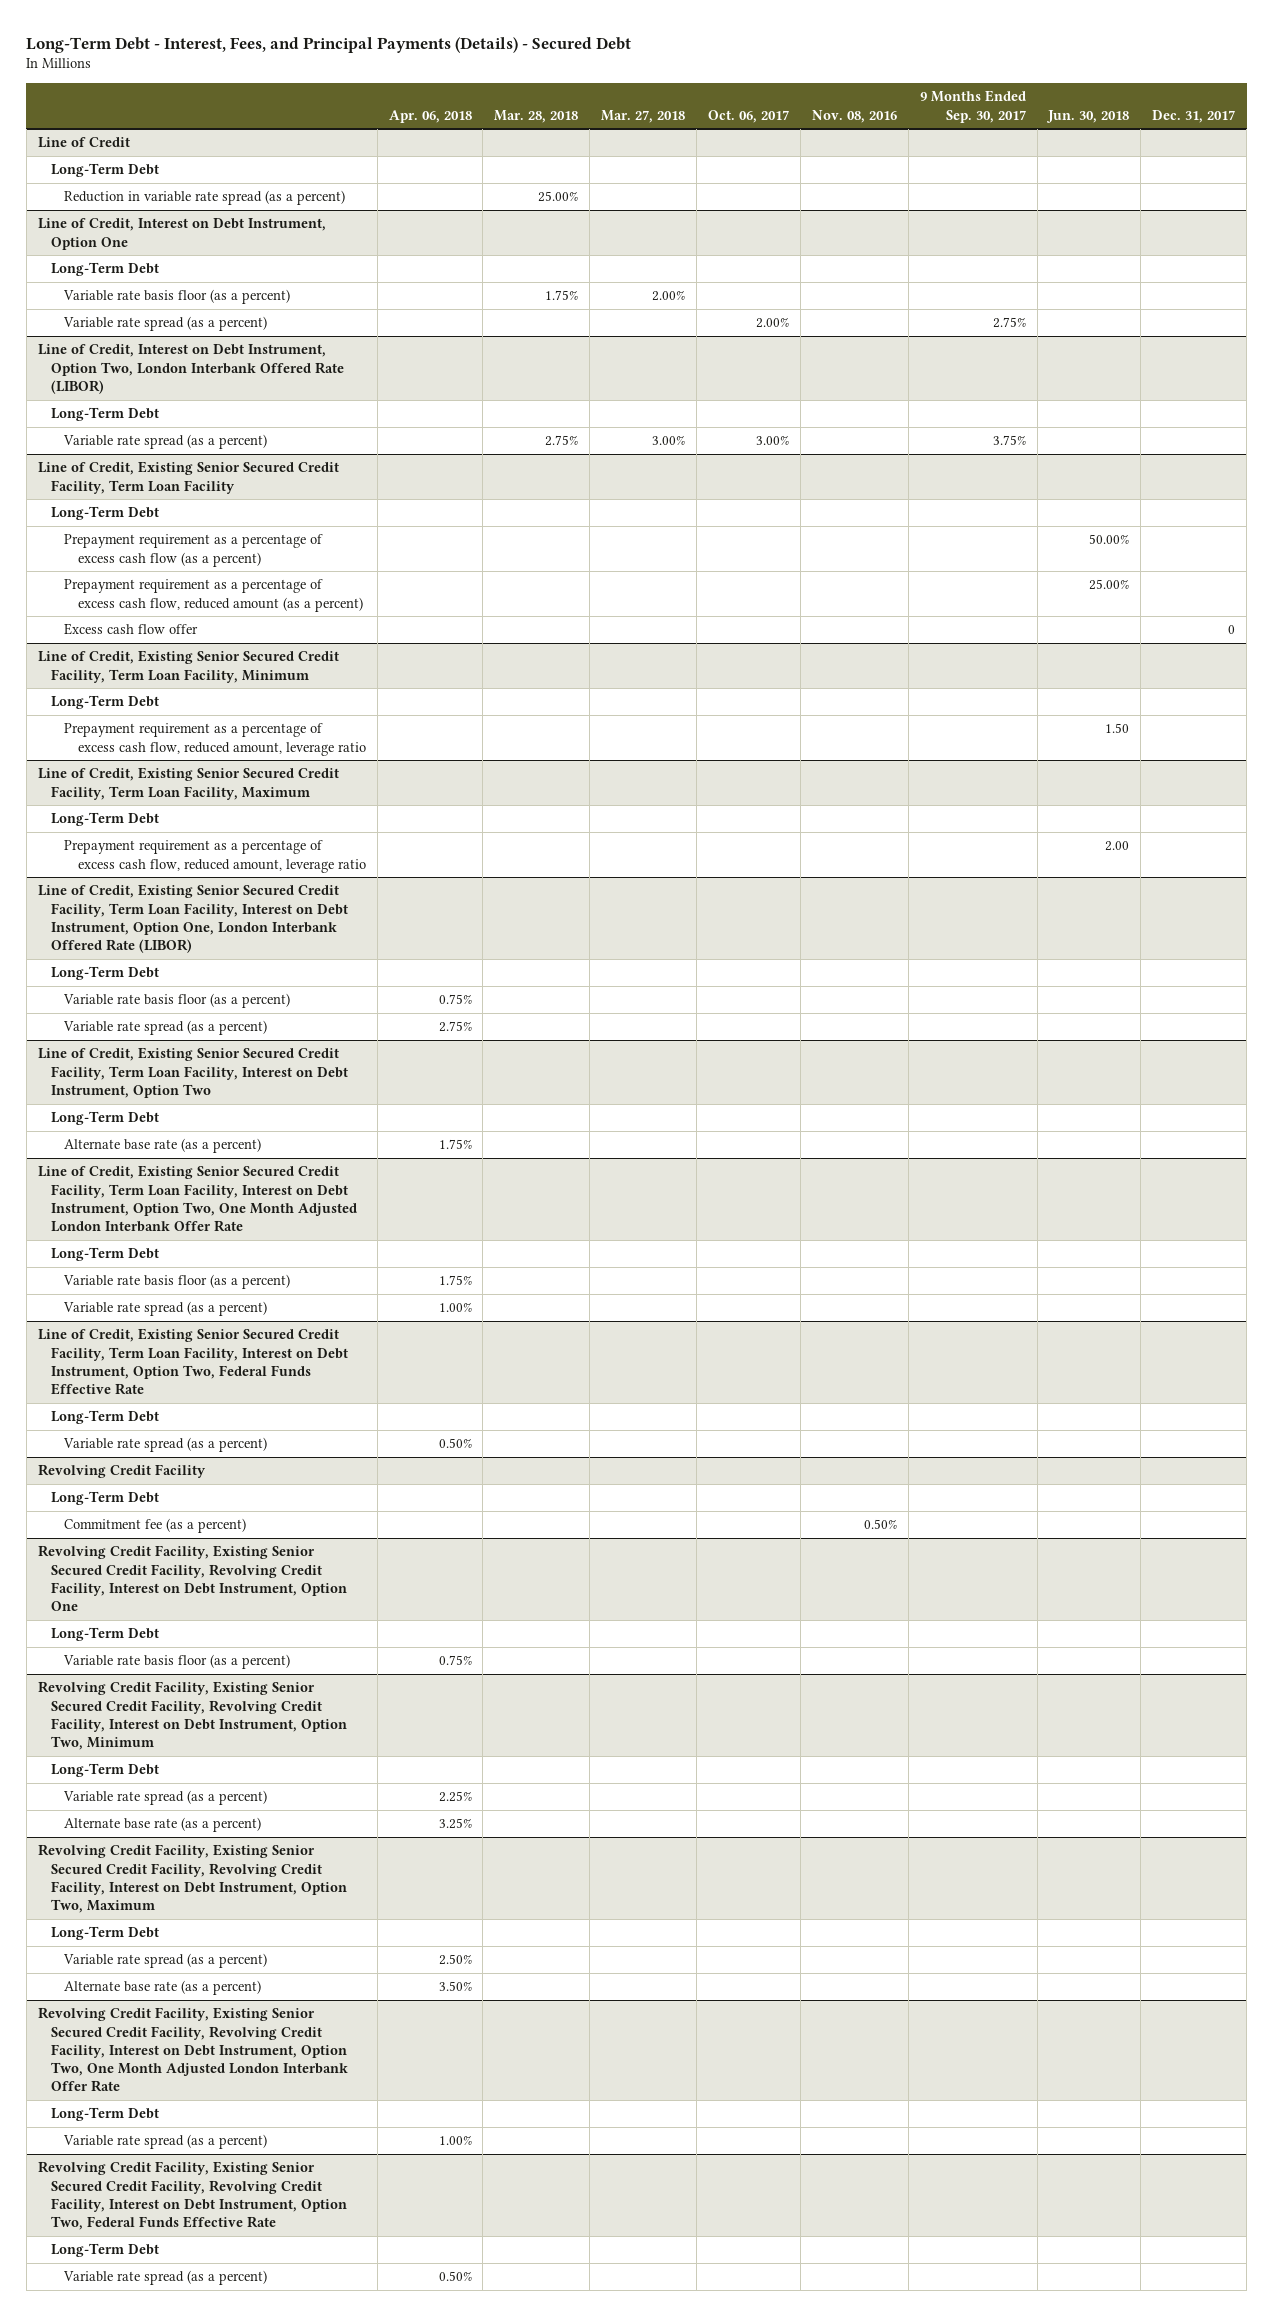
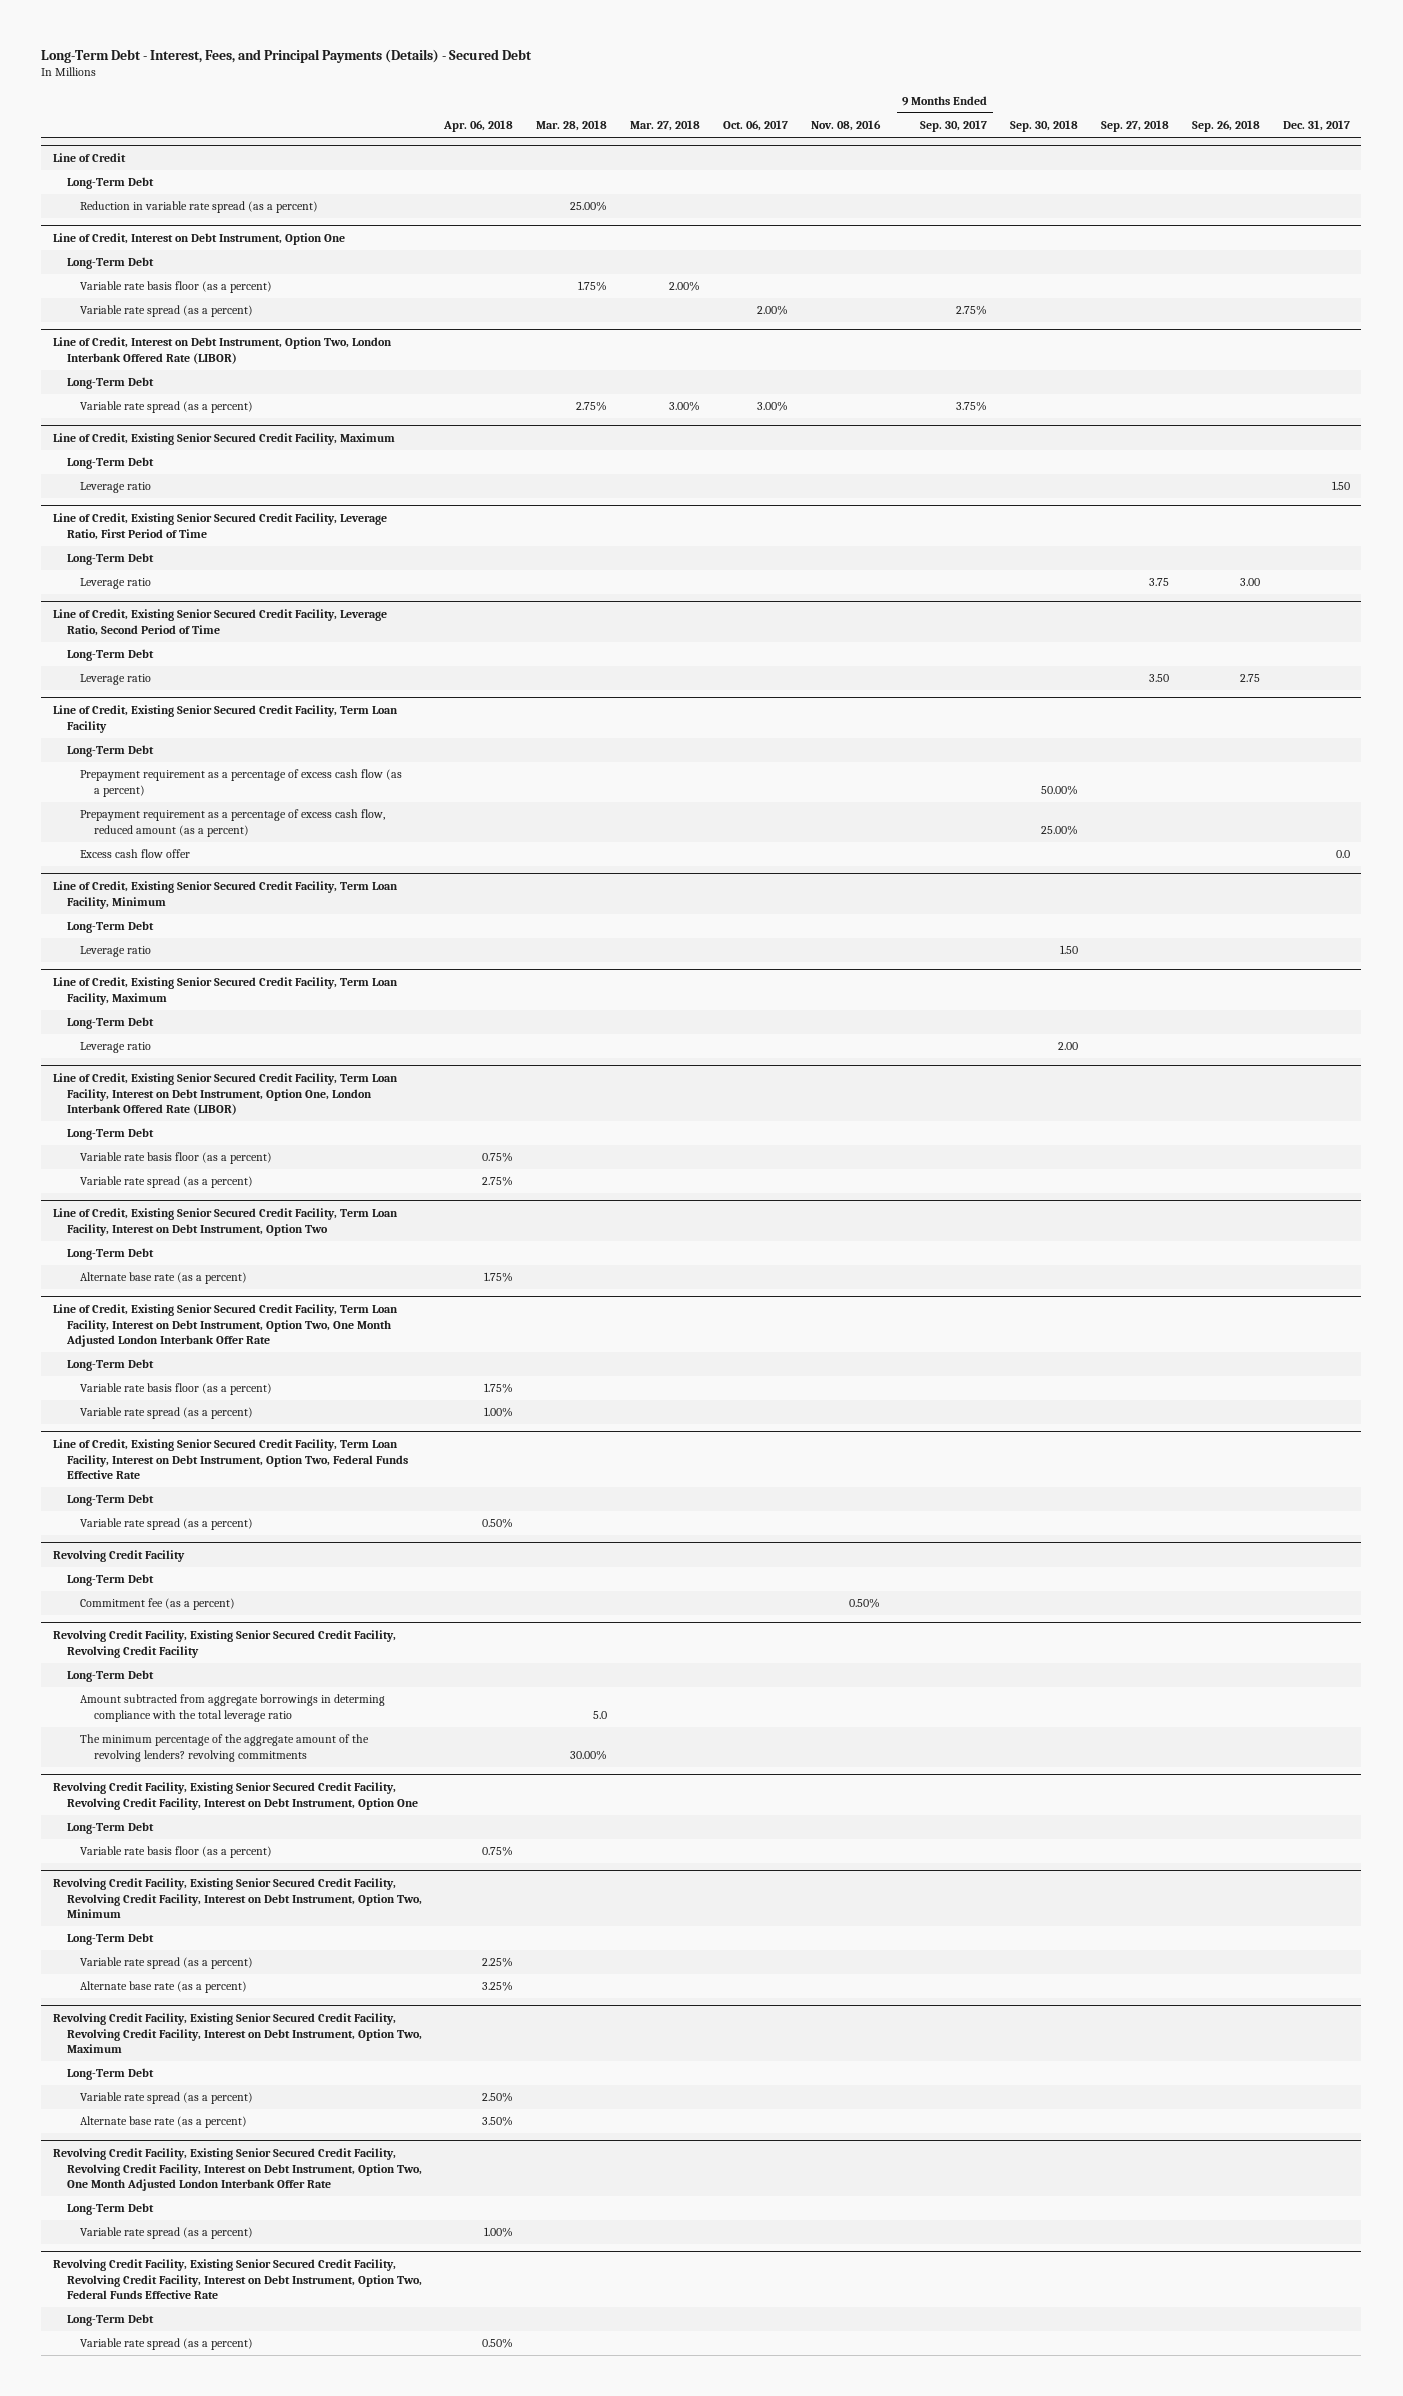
[1046,109,1130,123] Jun. 30, 2018 -> none
none -> [1010,120,1079,133] Sep. 30, 2018
none -> [1101,120,1170,133] Sep. 27, 2018
none -> [1191,120,1260,133] Sep. 26, 2018
none -> [52,433,395,446] Line of Credit, Existing Senior Secured Credit Facility, Maximum
none -> [66,457,154,470] Long-Term Debt
none -> [80,482,152,494] Leverage ratio
none -> [52,513,387,540] Line of Credit, Existing Senior Secured Credit Facility, Leverage Ratio, First Period of Time
none -> [66,553,154,566] Long-Term Debt
none -> [80,578,152,590] Leverage ratio
none -> [52,609,387,636] Line of Credit, Existing Senior Secured Credit Facility, Leverage Ratio, Second Period of Time
none -> [66,649,154,662] Long-Term Debt
none -> [80,674,152,686] Leverage ratio
[1228,625,1236,635] 0 -> [1335,850,1350,859] 0.0
[64,723,366,756] Prepayment requirement as a percentage of excess cash flow, reduced amount, leverage ratio -> [80,946,152,958] Leverage ratio
[64,840,366,873] Prepayment requirement as a percentage of excess cash flow, reduced amount, leverage ratio -> [80,1042,152,1054] Leverage ratio
none -> [52,1630,396,1658] Revolving Credit Facility, Existing Senior Secured Credit Facility, Revolving Credit Facility
none -> [66,1670,154,1683] Long-Term Debt
none -> [80,1694,386,1722] Amount subtracted from aggregate borrowings in determing compliance with the total leverage ratio
none -> [80,1734,370,1762] The minimum percentage of the aggregate amount of the revolving lenders? revolving commitments

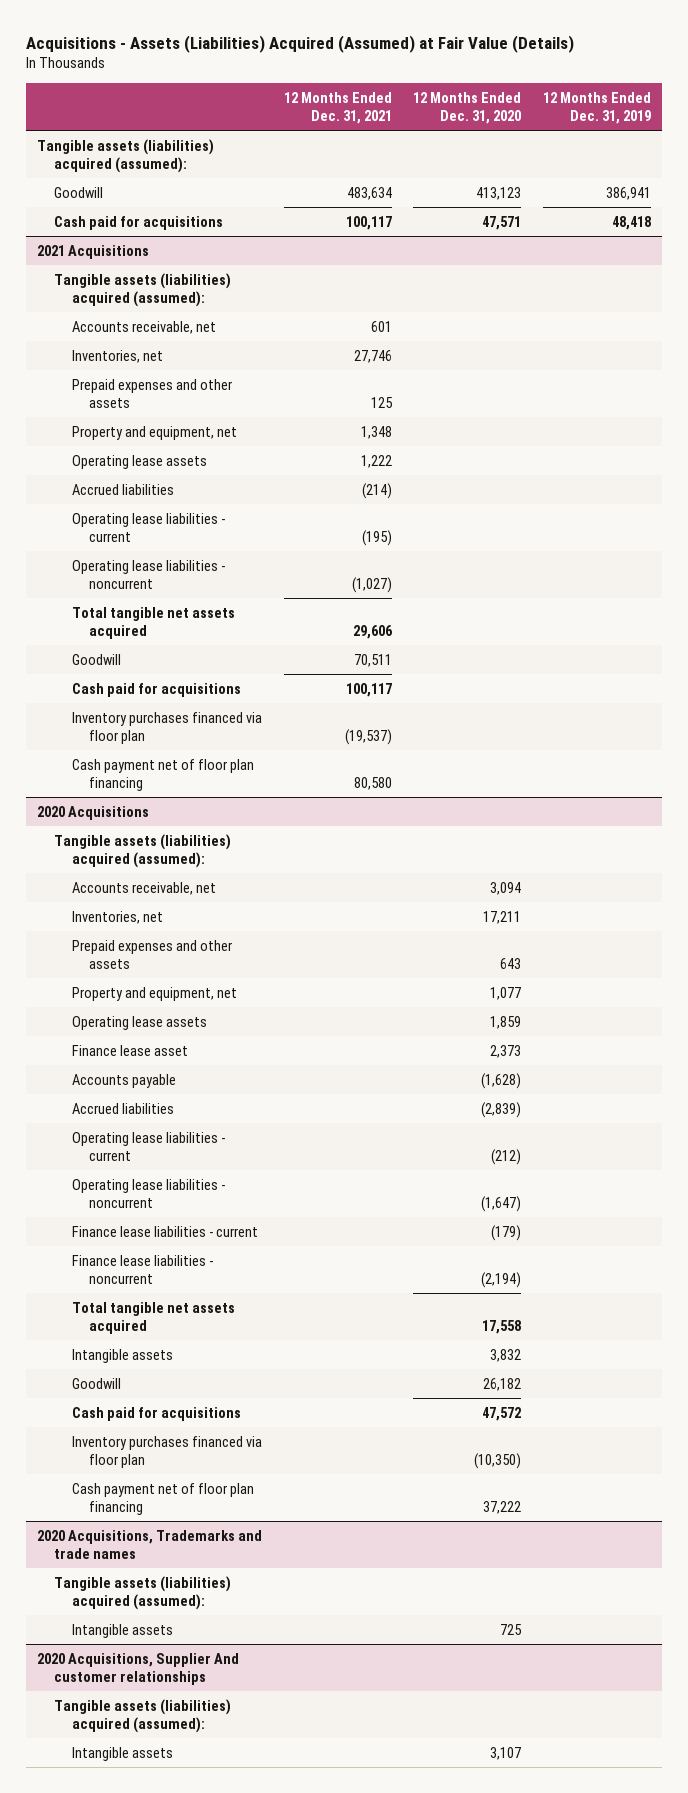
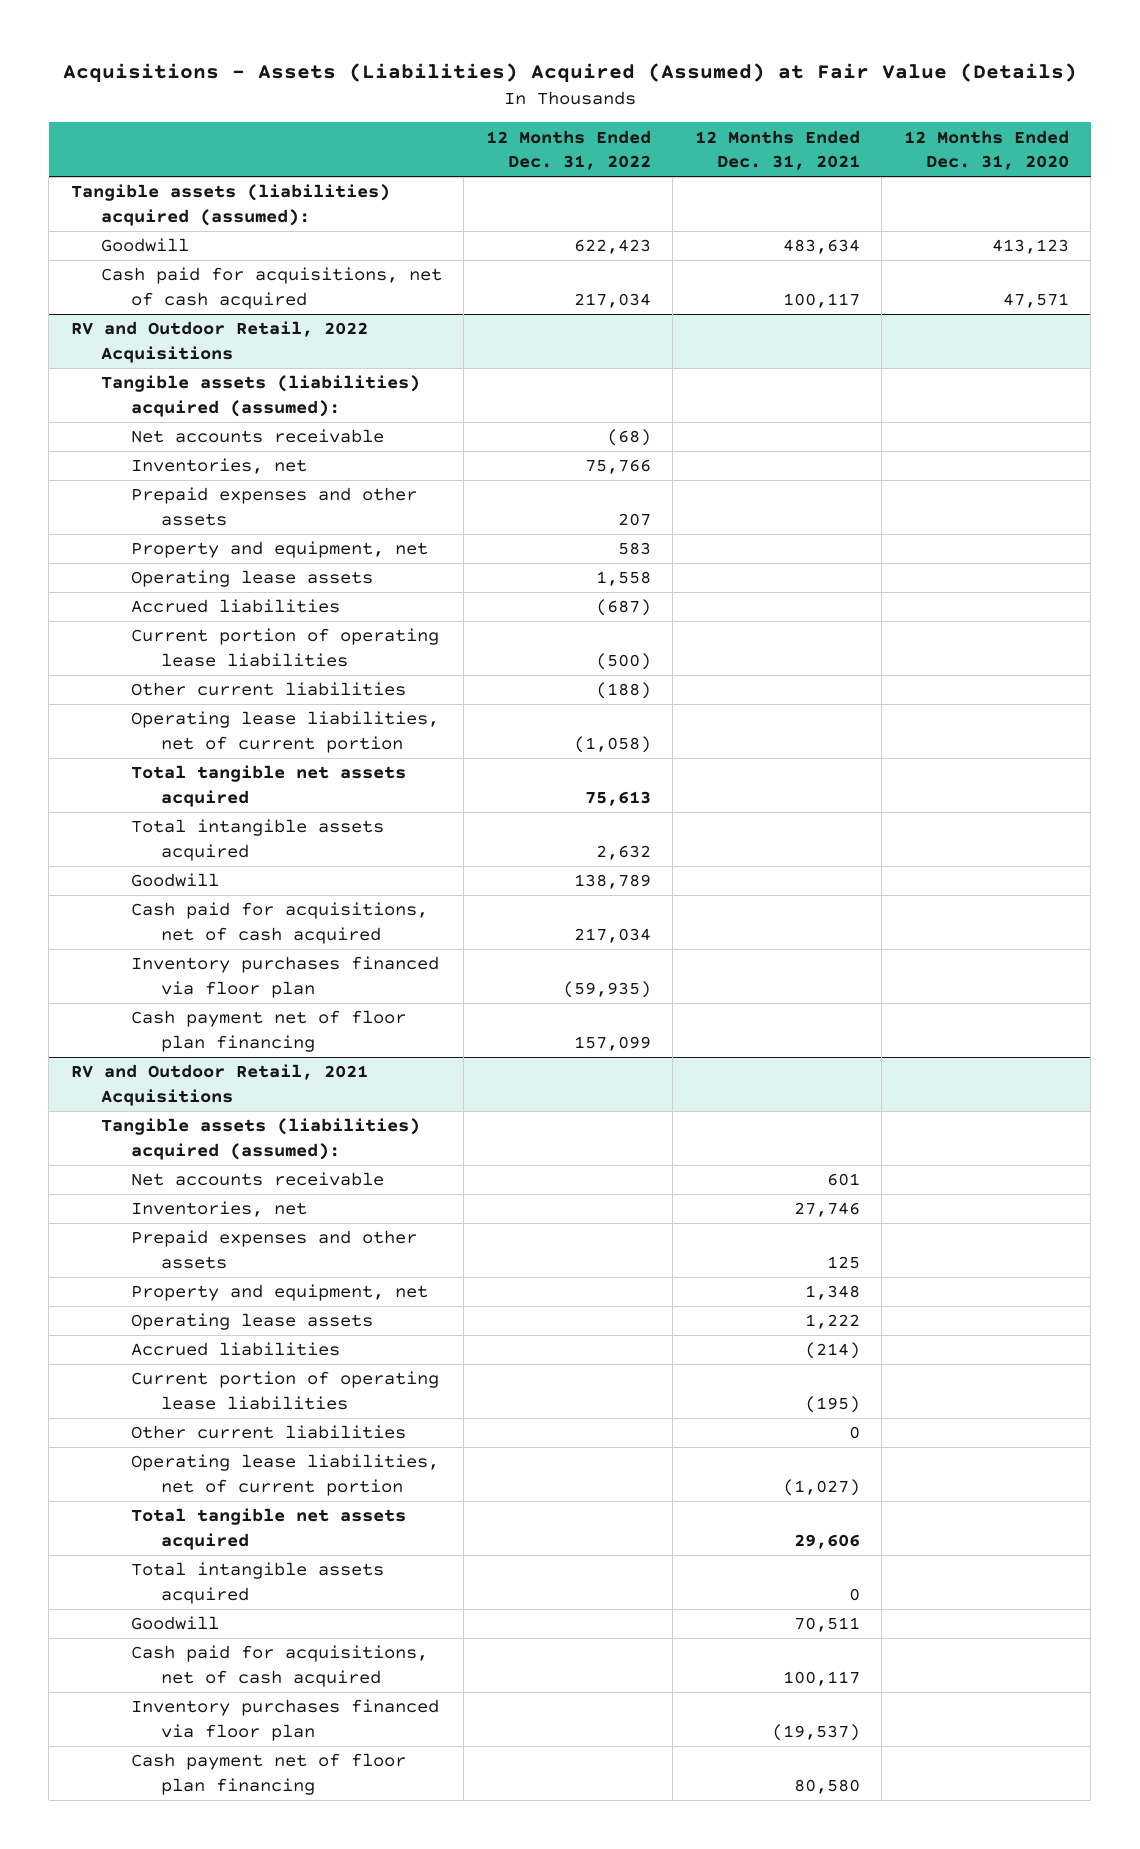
[542,91,651,124] 12 Months Ended Dec. 31, 2019 -> none
none -> [485,129,651,171] 12 Months Ended Dec. 31, 2022
[54,215,224,230] Cash paid for acquisitions -> [100,267,442,309] Cash paid for acquisitions, net of cash acquired
none -> [70,321,368,363] RV and Outdoor Retail, 2022 Acquisitions
none -> [100,375,420,417] Tangible assets (liabilities) acquired (assumed):
none -> [130,429,384,444] Net accounts receivable
none -> [130,458,307,475] Inventories, net
none -> [130,487,417,526] Prepaid expenses and other assets
none -> [130,541,428,559] Property and equipment, net
none -> [130,570,373,588] Operating lease assets
none -> [130,599,340,614] Accrued liabilities
none -> [130,628,439,667] Current portion of operating lease liabilities
none -> [130,682,406,697] Other current liabilities
none -> [130,711,439,753] Operating lease liabilities, net of current portion
none -> [130,765,406,807] Total tangible net assets acquired
none -> [130,819,384,861] Total intangible assets acquired
none -> [130,873,219,888] Goodwill
none -> [130,902,428,944] Cash paid for acquisitions, net of cash acquired
none -> [130,956,439,998] Inventory purchases financed via floor plan
none -> [130,1010,406,1052] Cash payment net of floor plan financing
[36,244,149,259] 2021 Acquisitions -> [70,1064,368,1106] RV and Outdoor Retail, 2021 Acquisitions
[71,320,216,334] Accounts receivable, net -> [130,1172,384,1187] Net accounts receivable
[71,512,225,542] Operating lease liabilities - current -> [130,1371,439,1410] Current portion of operating lease liabilities
none -> [130,1425,406,1440] Other current liabilities
[71,559,225,589] Operating lease liabilities - noncurrent -> [130,1454,439,1496] Operating lease liabilities, net of current portion
none -> [130,1562,384,1604] Total intangible assets acquired
[71,682,241,697] Cash paid for acquisitions -> [130,1645,428,1687] Cash paid for acquisitions, net of cash acquired
[36,805,149,820] 2020 Acquisitions -> none
[54,833,232,868] Tangible assets (liabilities) acquired (assumed): -> none
[71,881,216,895] Accounts receivable, net -> none
[71,910,163,924] Inventories, net -> none
[71,939,232,969] Prepaid expenses and other assets -> none
[71,986,237,1001] Property and equipment, net -> none
[71,1015,207,1030] Operating lease assets -> none
[71,1044,188,1056] Finance lease asset -> none
[71,1073,176,1088] Accounts payable -> none
[71,1102,174,1114] Accrued liabilities -> none
[71,1131,225,1161] Operating lease liabilities - current -> none
[71,1178,225,1208] Operating lease liabilities - noncurrent -> none
[71,1225,258,1237] Finance lease liabilities - current -> none
[71,1254,213,1284] Finance lease liabilities - noncurrent -> none
[71,1301,235,1334] Total tangible net assets acquired -> none
[71,1348,173,1363] Intangible assets -> none
[71,1377,121,1389] Goodwill -> none
[71,1406,241,1421] Cash paid for acquisitions -> none
[71,1435,262,1468] Inventory purchases financed via floor plan -> none
[71,1482,254,1515] Cash payment net of floor plan financing -> none
[36,1529,262,1559] 2020 Acquisitions, Trademarks and trade names -> none
[54,1575,232,1610] Tangible assets (liabilities) acquired (assumed): -> none
[71,1623,173,1638] Intangible assets -> none
[36,1652,239,1685] 2020 Acquisitions, Supplier And customer relationships -> none
[54,1698,232,1733] Tangible assets (liabilities) acquired (assumed): -> none
[71,1746,173,1761] Intangible assets -> none

